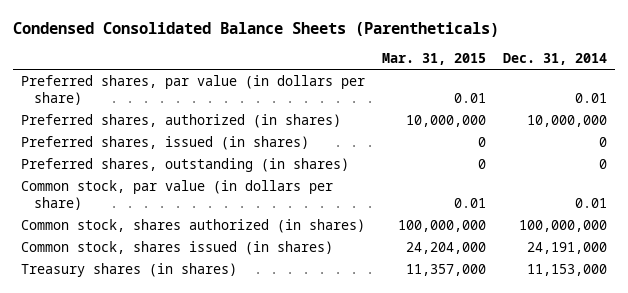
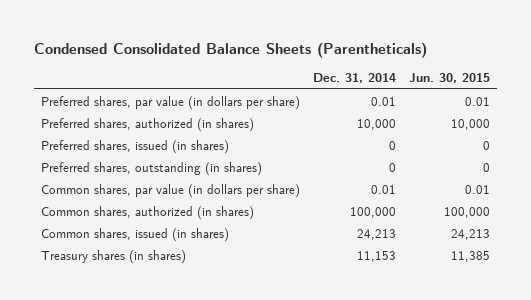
[381,53,486,66] Mar. 31, 2015 -> none
none -> [409,73,491,84] Jun. 30, 2015
[526,114,607,127] 10,000,000 -> [357,118,397,130] 10,000
[21,179,334,210] Common stock, par value (in dollars per share) -> [40,183,300,198] Common shares, par value (in dollars per share)
[21,218,366,233] Common stock, shares authorized (in shares) -> [40,205,254,220] Common shares, authorized (in shares)
[518,219,607,232] 100,000,000 -> [350,206,397,218] 100,000
[21,240,334,255] Common stock, shares issued (in shares) -> [40,227,229,242] Common shares, issued (in shares)
[526,241,607,254] 24,191,000 -> [357,228,397,240] 24,213
[526,263,607,276] 11,153,000 -> [357,250,397,262] 11,153

